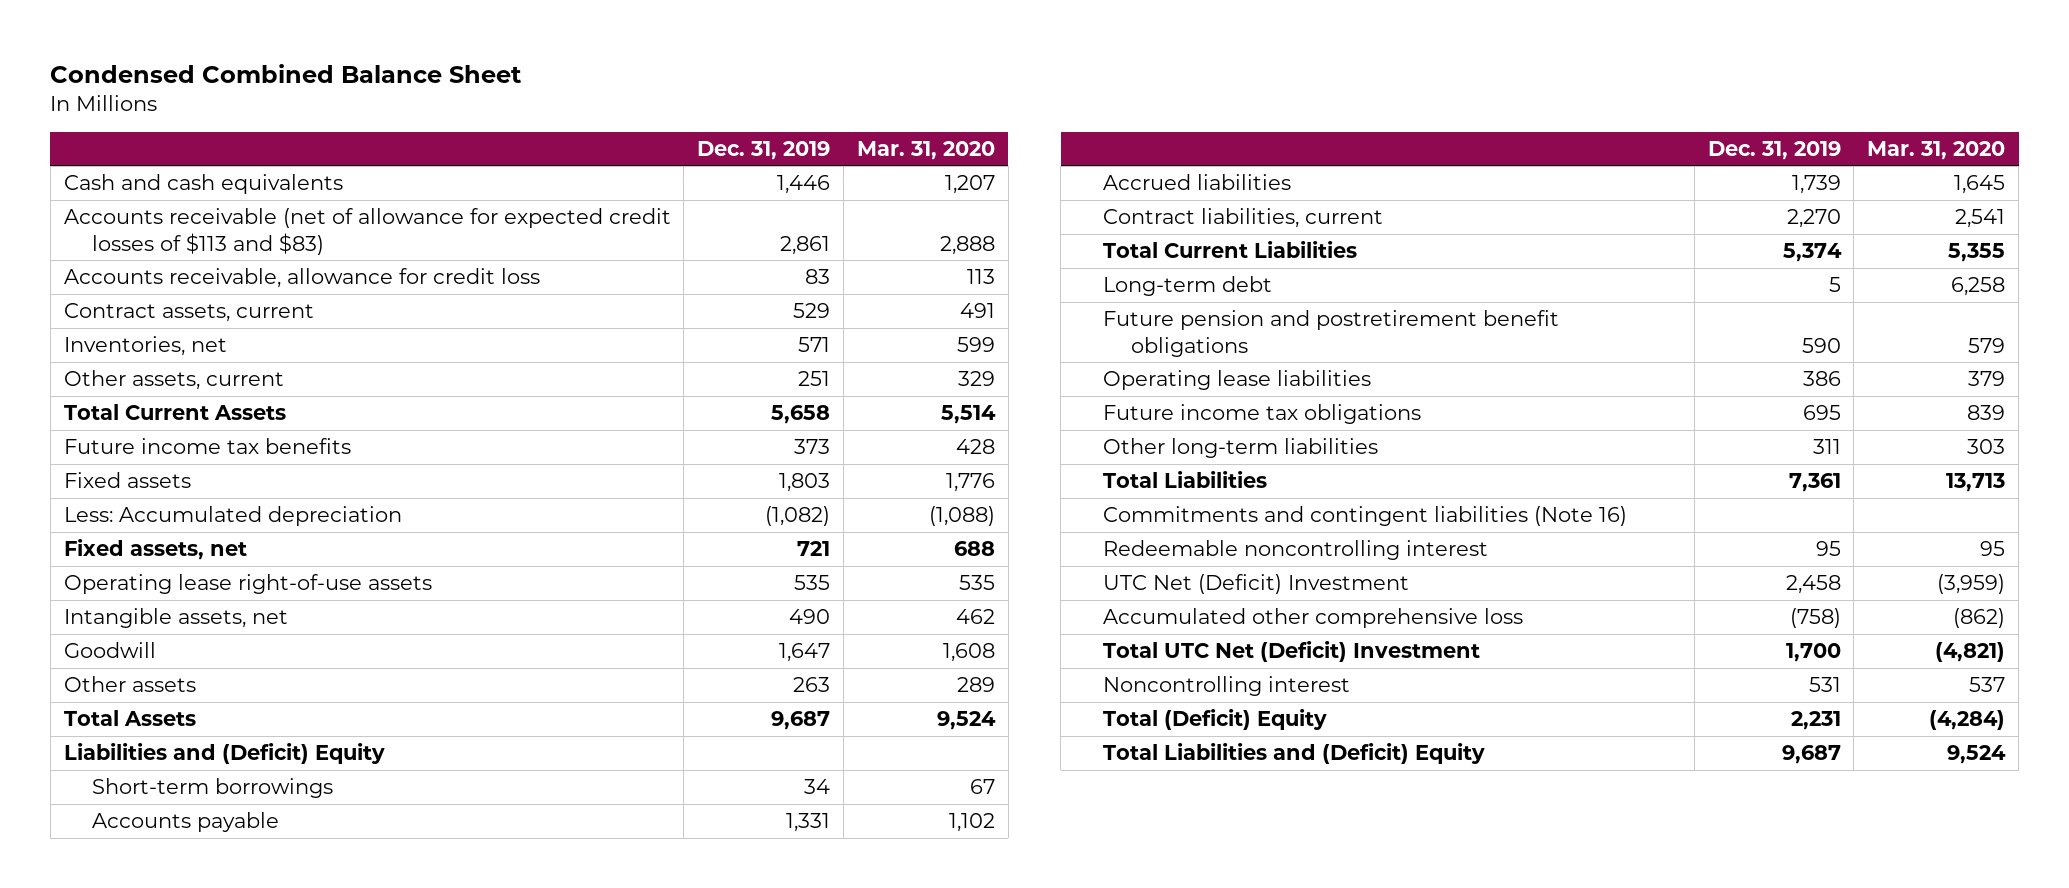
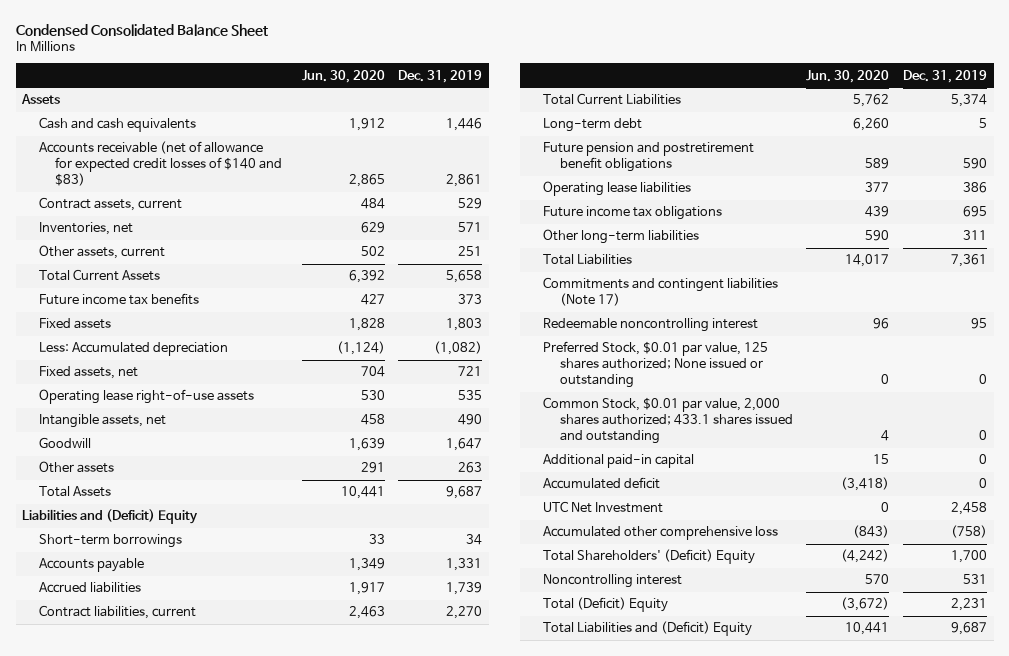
[50,63,523,83] Condensed Combined Balance Sheet -> [15,23,268,36] Condensed Consolidated Balance Sheet
[857,140,996,160] Mar. 31, 2020 -> none
none -> [301,69,385,83] Jun. 30, 2020
none -> [21,94,61,105] Assets
[63,268,540,289] Accounts receivable, allowance for credit loss -> none
[63,208,671,255] Accounts receivable (net of allowance for expected credit losses of $113 and $83) -> [38,141,283,186] Accounts receivable (net of allowance for expected credit losses of $140 and $83)
[1102,506,1627,527] Commitments and contingent liabilities (Note 16) -> [543,277,779,307] Commitments and contingent liabilities (Note 17)
none -> [543,341,769,388] Preferred Stock, $0.01 par value, 125 shares authorized; None issued or outstanding
none -> [543,397,793,444] Common Stock, $0.01 par value, 2,000 shares authorized; 433.1 shares issued and outstanding
none -> [543,454,695,469] Additional paid-in capital
none -> [543,477,661,490] Accumulated deficit
[1102,574,1409,595] UTC Net (Deficit) Investment -> [543,501,664,514] UTC Net Investment
[1102,641,1480,663] Total UTC Net (Deficit) Investment -> none
none -> [543,549,756,565] Total Shareholders' (Deficit) Equity

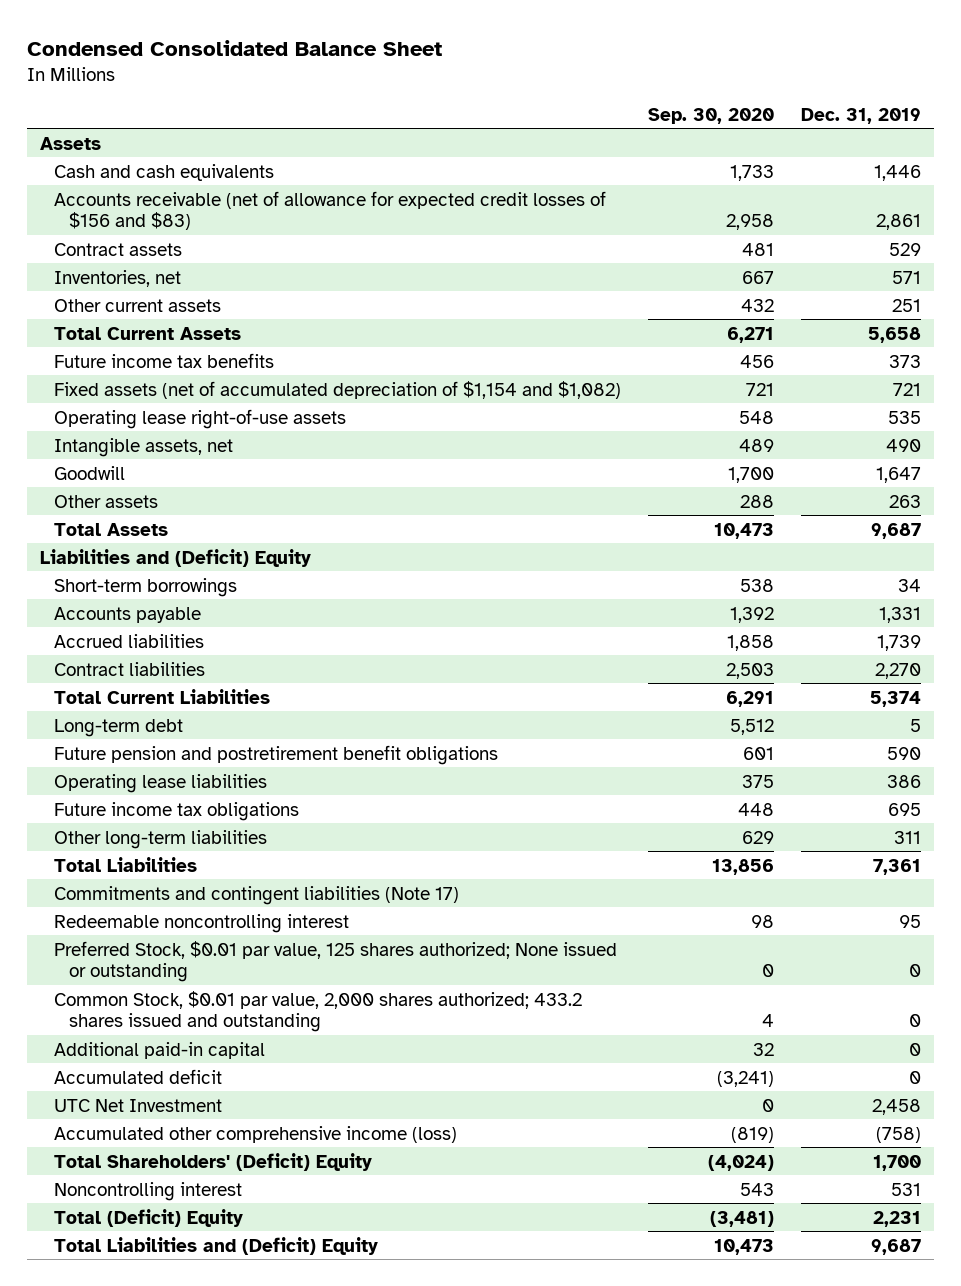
[301,69,385,83] Jun. 30, 2020 -> none
none -> [648,107,775,124] Sep. 30, 2020
[38,141,283,186] Accounts receivable (net of allowance for expected credit losses of $140 and $83) -> [54,190,607,231] Accounts receivable (net of allowance for expected credit losses of $156 and $83)
[38,197,182,212] Contract assets, current -> [54,242,183,256] Contract assets
[38,245,165,260] Other assets, current -> [54,298,222,312] Other current assets
[38,318,111,330] Fixed assets -> none
[38,342,228,357] Less: Accumulated depreciation -> none
[38,366,138,380] Fixed assets, net -> [54,380,622,399] Fixed assets (net of accumulated depreciation of $1,154 and $1,082)
[38,605,196,620] Contract liabilities, current -> [54,661,206,676] Contract liabilities
[543,397,793,444] Common Stock, $0.01 par value, 2,000 shares authorized; 433.1 shares issued and outstanding -> [54,990,583,1033] Common Stock, $0.01 par value, 2,000 shares authorized; 433.2 shares issued and outstanding
[543,526,779,541] Accumulated other comprehensive loss -> [54,1125,458,1143] Accumulated other comprehensive income (loss)

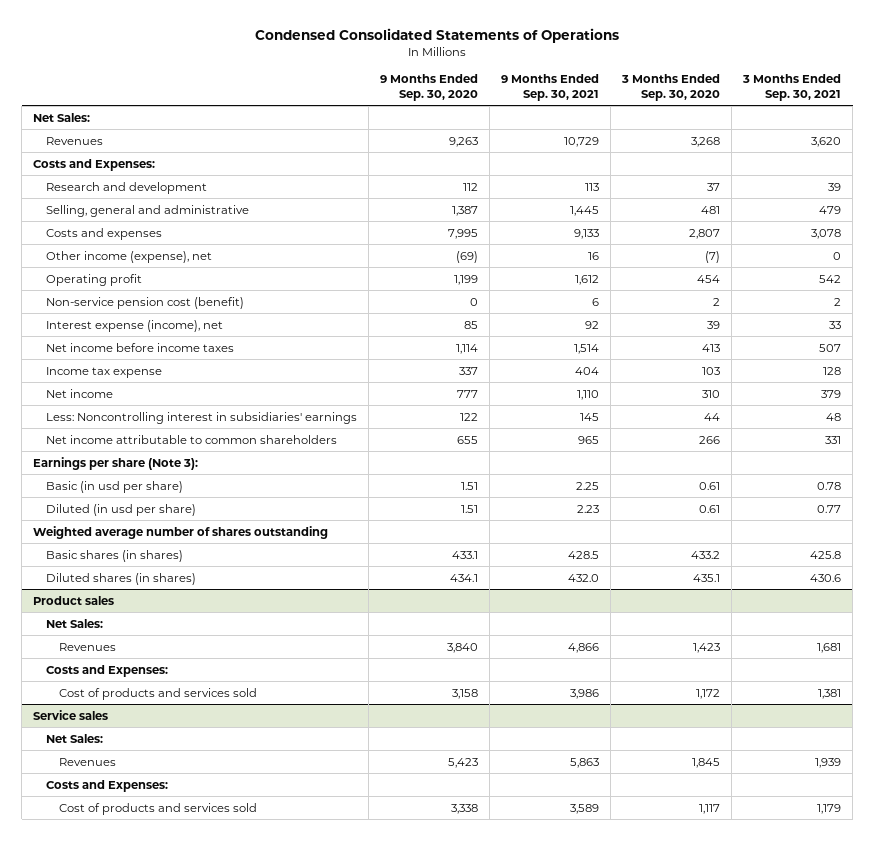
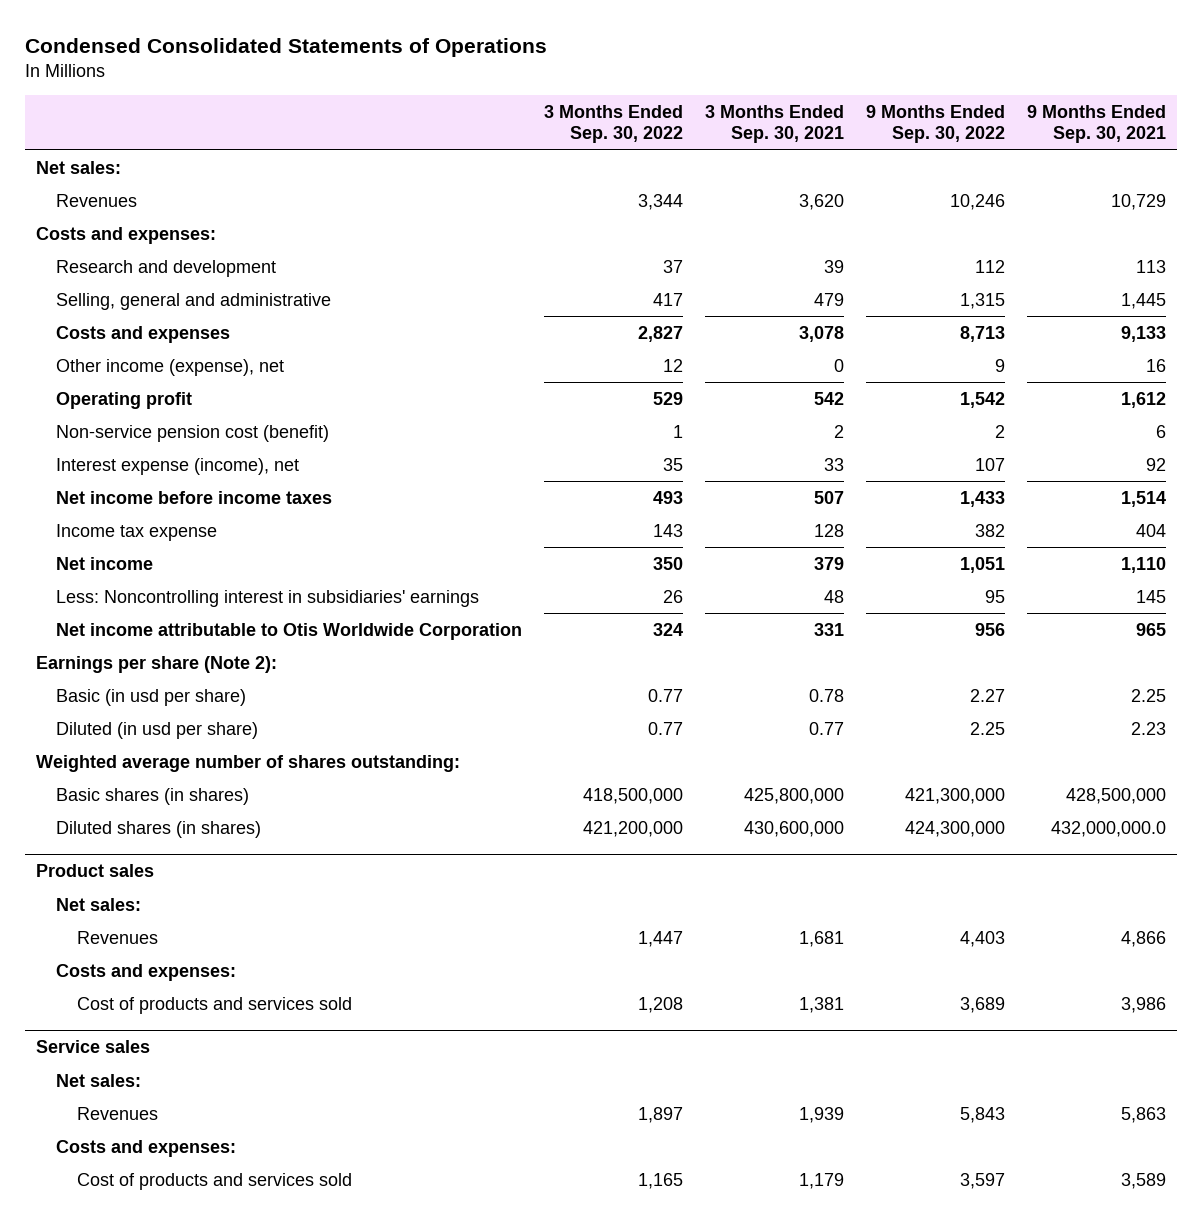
[380,73,479,101] 9 Months Ended Sep. 30, 2020 -> none
[621,73,721,101] 3 Months Ended Sep. 30, 2020 -> none
none -> [544,105,684,144] 3 Months Ended Sep. 30, 2022
none -> [866,105,1006,144] 9 Months Ended Sep. 30, 2022
[33,112,91,122] Net Sales: -> [35,160,121,174] Net sales:
[33,158,156,171] Costs and Expenses: -> [35,226,216,244] Costs and expenses:
[46,434,338,444] Net income attributable to common shareholders -> [56,622,523,640] Net income attributable to Otis Worldwide Corporation
[33,456,199,470] Earnings per share (Note 3): -> [35,655,277,673] Earnings per share (Note 2):
[33,525,329,539] Weighted average number of shares outstanding -> [35,754,460,772] Weighted average number of shares outstanding:
[568,550,600,559] 428.5 -> [1065,787,1166,804] 428,500,000
[810,550,842,559] 425.8 -> [744,787,845,804] 425,800,000
[568,573,600,582] 432.0 -> [1050,820,1166,837] 432,000,000.0
[810,573,842,582] 430.6 -> [744,820,845,837] 430,600,000
[46,618,104,628] Net Sales: -> [56,897,142,911] Net sales:
[46,664,169,677] Costs and Expenses: -> [56,963,237,981] Costs and expenses:
[46,733,104,743] Net Sales: -> [56,1073,142,1087] Net sales:
[46,779,169,792] Costs and Expenses: -> [56,1139,237,1157] Costs and expenses:

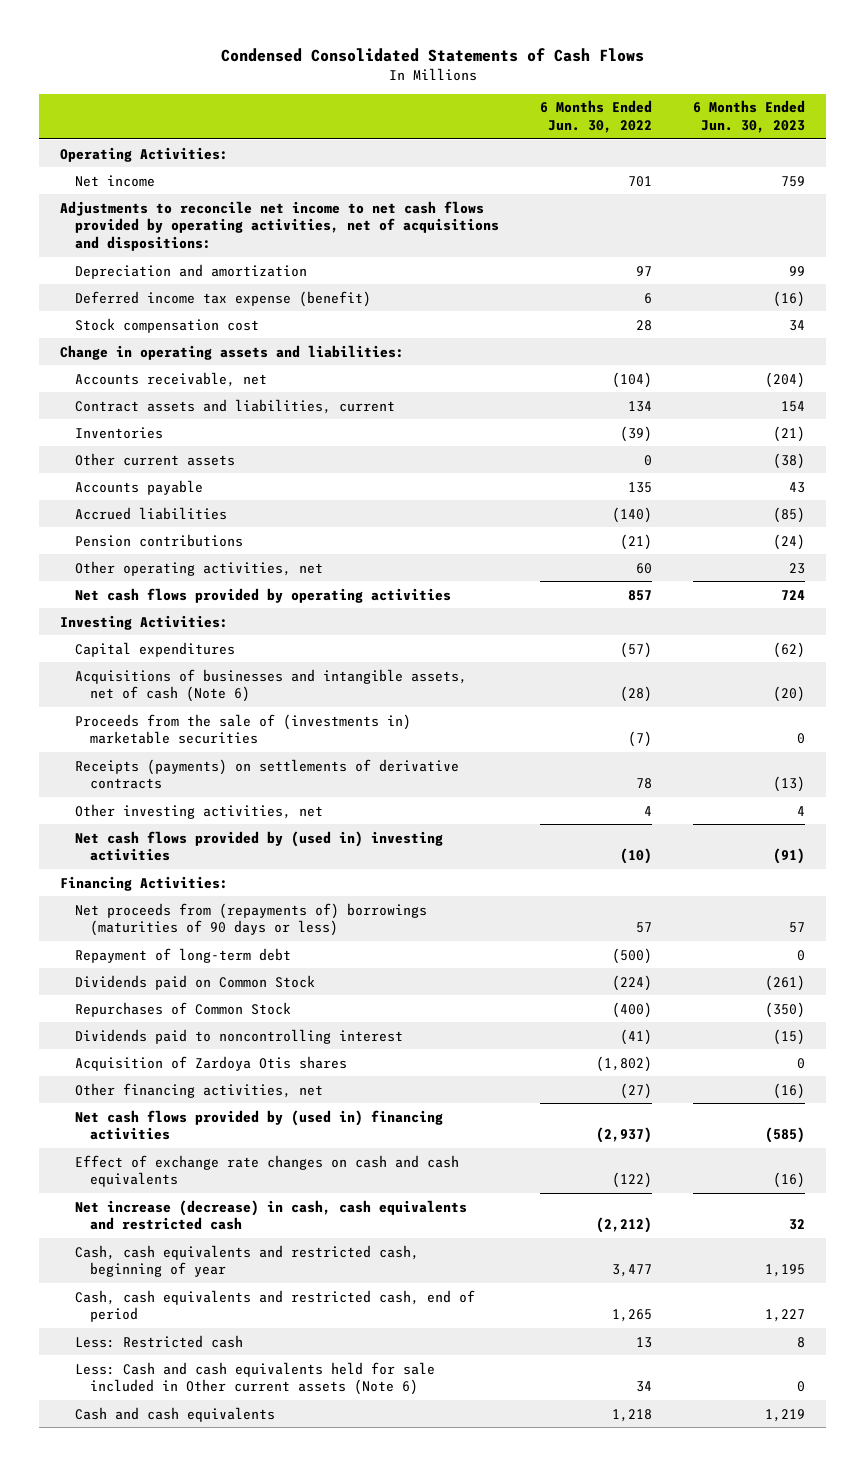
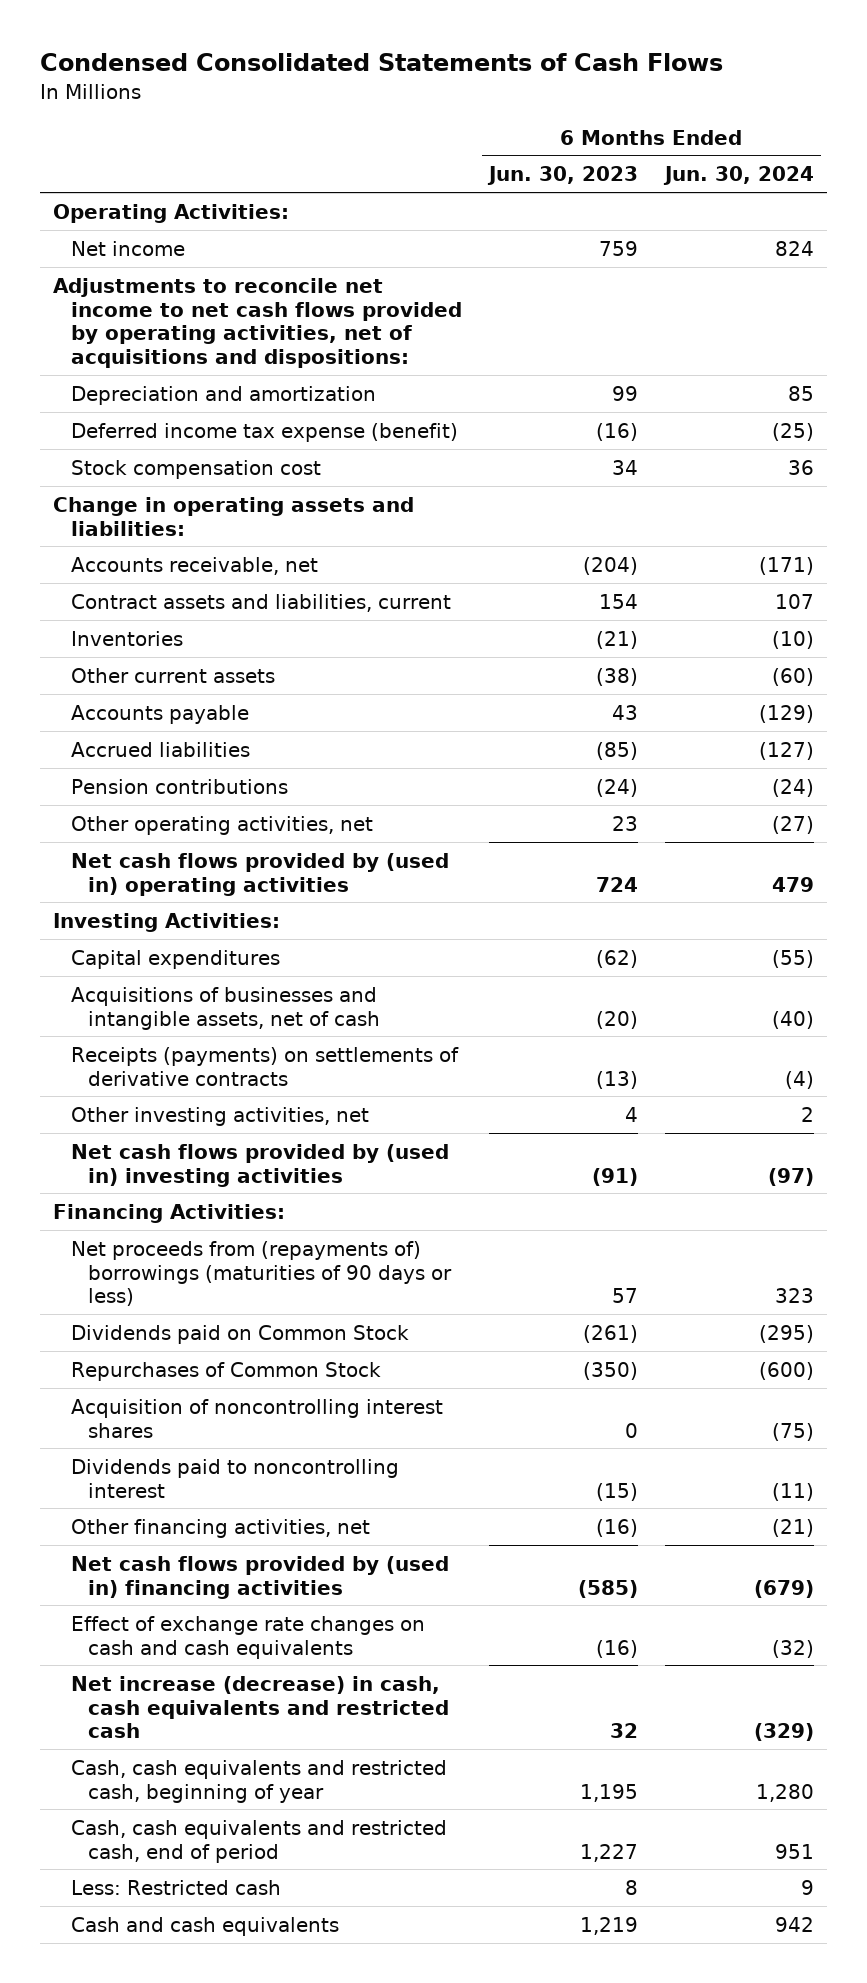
[540,100,653,134] 6 Months Ended Jun. 30, 2022 -> none
none -> [662,166,814,186] Jun. 30, 2024
[74,587,451,603] Net cash flows provided by operating activities -> [70,852,449,896] Net cash flows provided by (used in) operating activities
[74,713,411,745] Proceeds from the sale of (investments in) marketable securities -> none
[74,668,467,703] Acquisitions of businesses and intangible assets, net of cash (Note 6) -> [70,986,381,1030] Acquisitions of businesses and intangible assets, net of cash
[74,947,291,963] Repayment of long-term debt -> none
none -> [70,1398,443,1438] Acquisition of noncontrolling interest shares
[74,1055,347,1071] Acquisition of Zardoya Otis shares -> none
[74,1361,435,1396] Less: Cash and cash equivalents held for sale included in Other current assets (Note 6) -> none

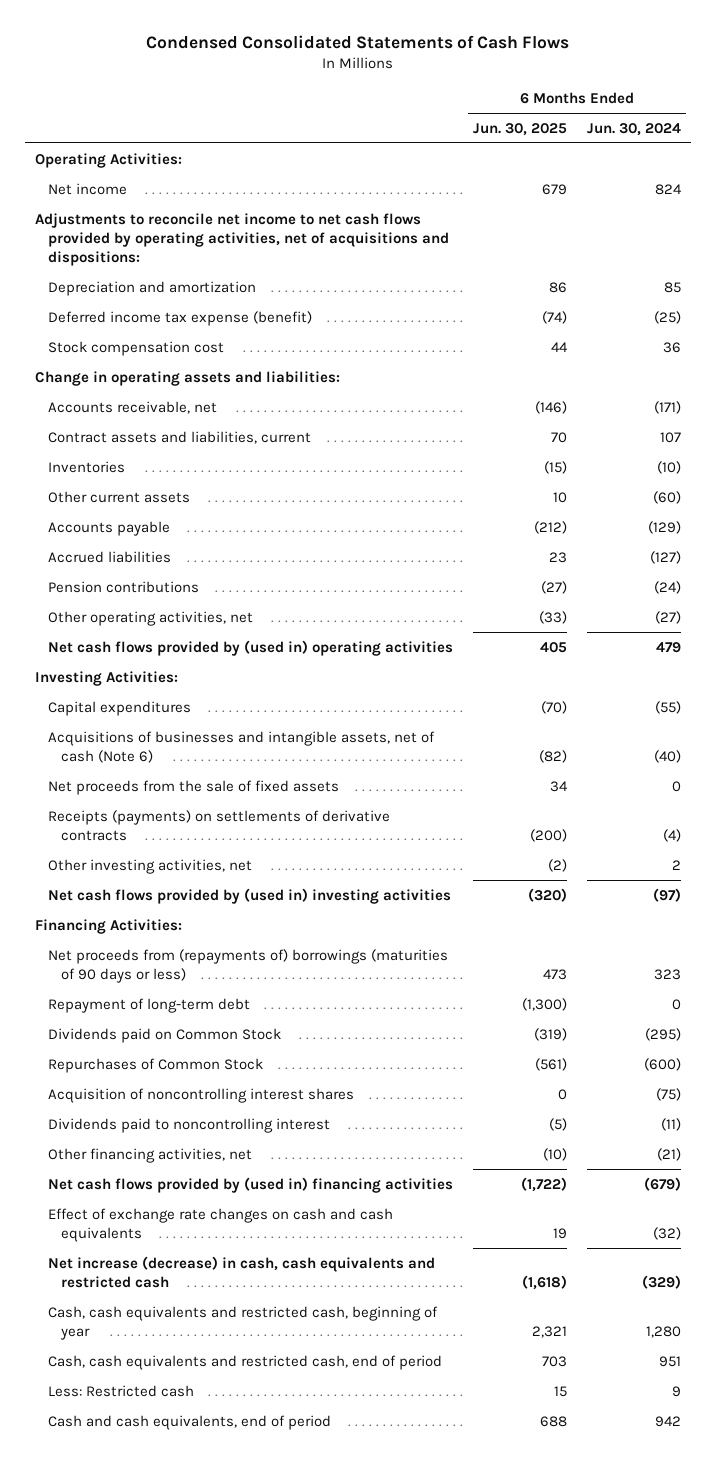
[486,166,638,186] Jun. 30, 2023 -> none
none -> [473,122,568,136] Jun. 30, 2025
[70,986,381,1030] Acquisitions of businesses and intangible assets, net of cash -> [47,730,435,763] Acquisitions of businesses and intangible assets, net of cash (Note 6)
none -> [47,779,339,795] Net proceeds from the sale of fixed assets
none -> [47,997,250,1013] Repayment of long-term debt
[70,1916,339,1936] Cash and cash equivalents -> [47,1414,331,1430] Cash and cash equivalents, end of period

